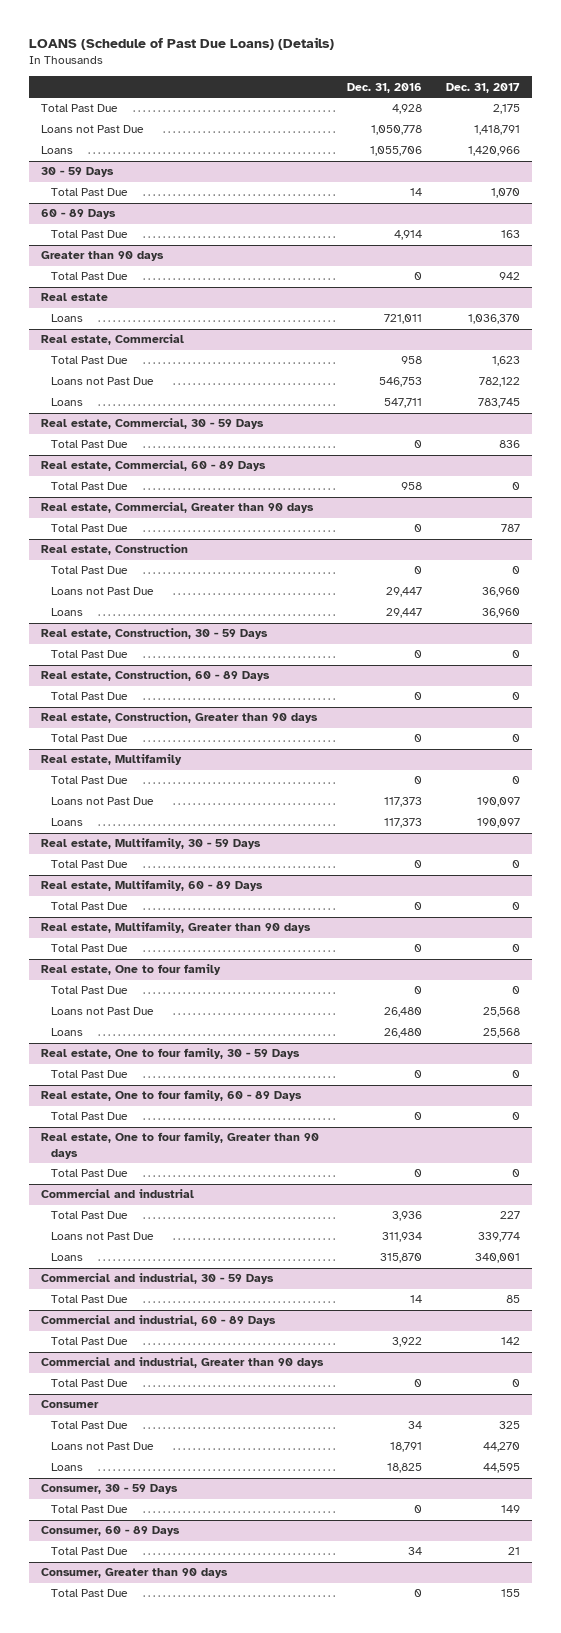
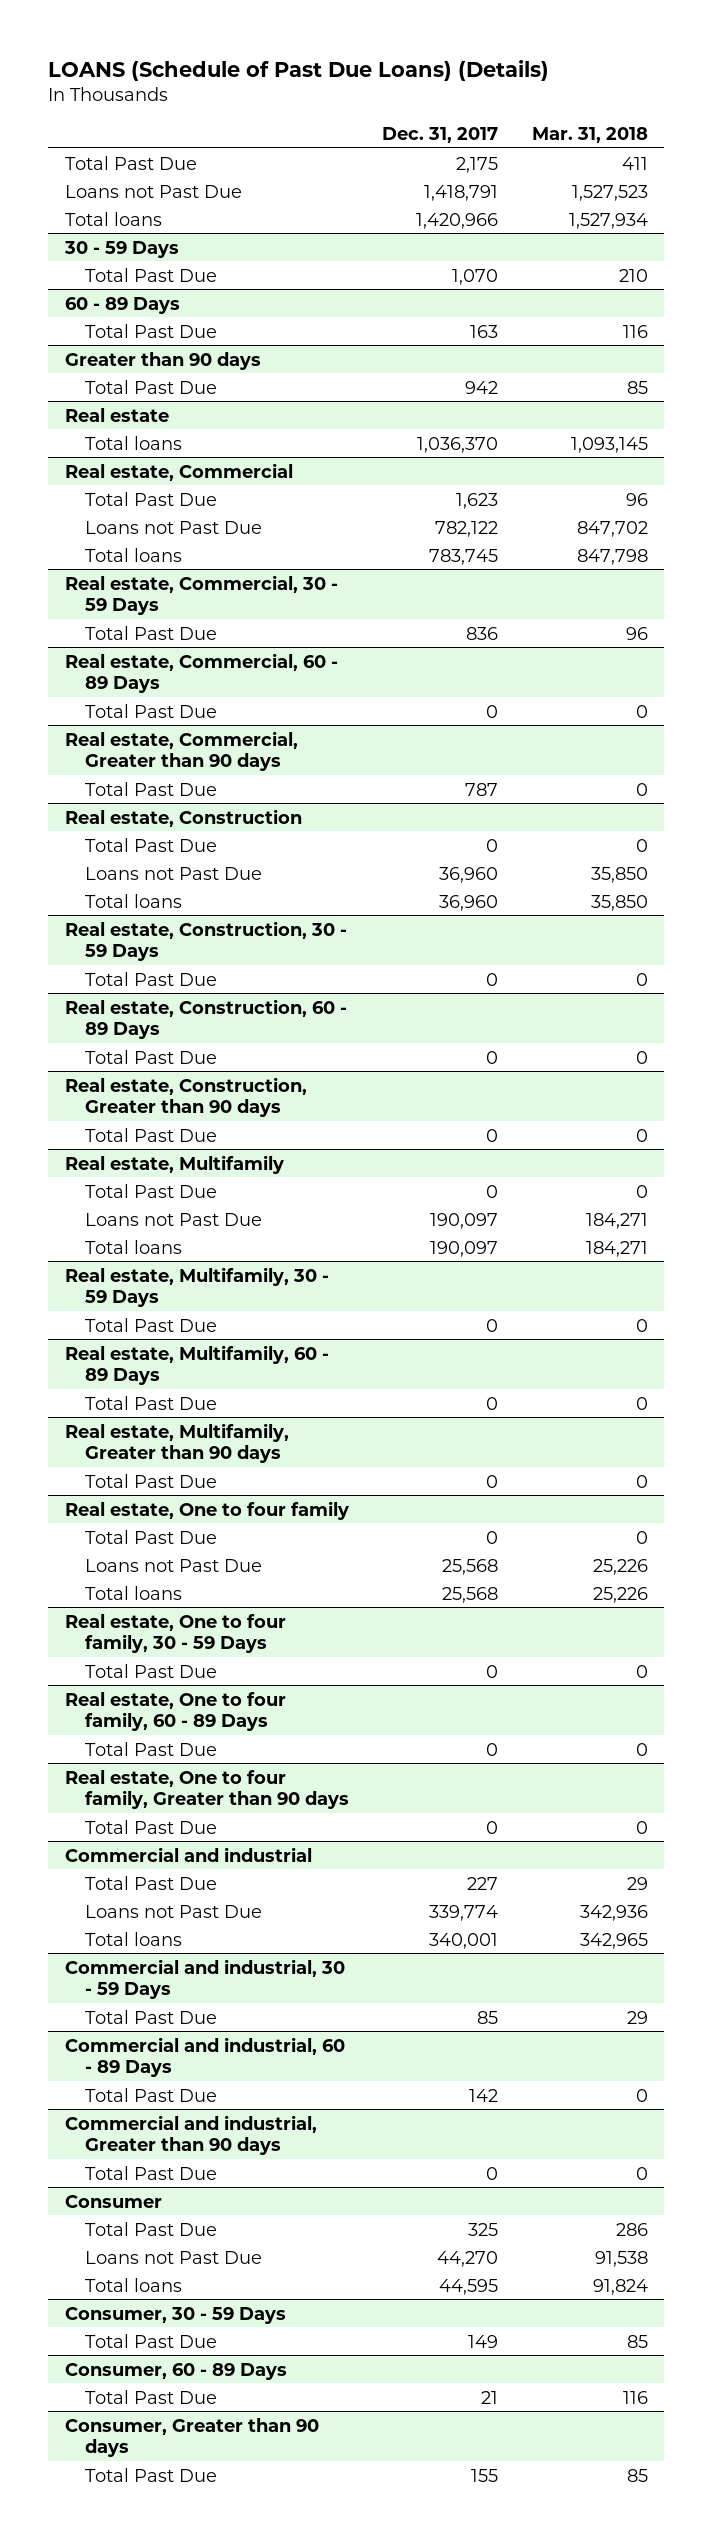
[347,82,423,93] Dec. 31, 2016 -> none
none -> [531,127,648,144] Mar. 31, 2018
[41,146,74,155] Loans -> [65,211,163,226] Total loans
[50,314,83,323] Loans -> [84,435,182,450] Total loans
[50,398,83,407] Loans -> [84,547,182,562] Total loans
[50,608,83,617] Loans -> [84,893,182,908] Total loans
[50,818,83,827] Loans -> [84,1239,182,1254] Total loans
[50,1028,83,1037] Loans -> [84,1585,182,1600] Total loans
[50,1253,83,1262] Loans -> [84,1931,182,1946] Total loans
[50,1463,83,1472] Loans -> [84,2277,182,2292] Total loans

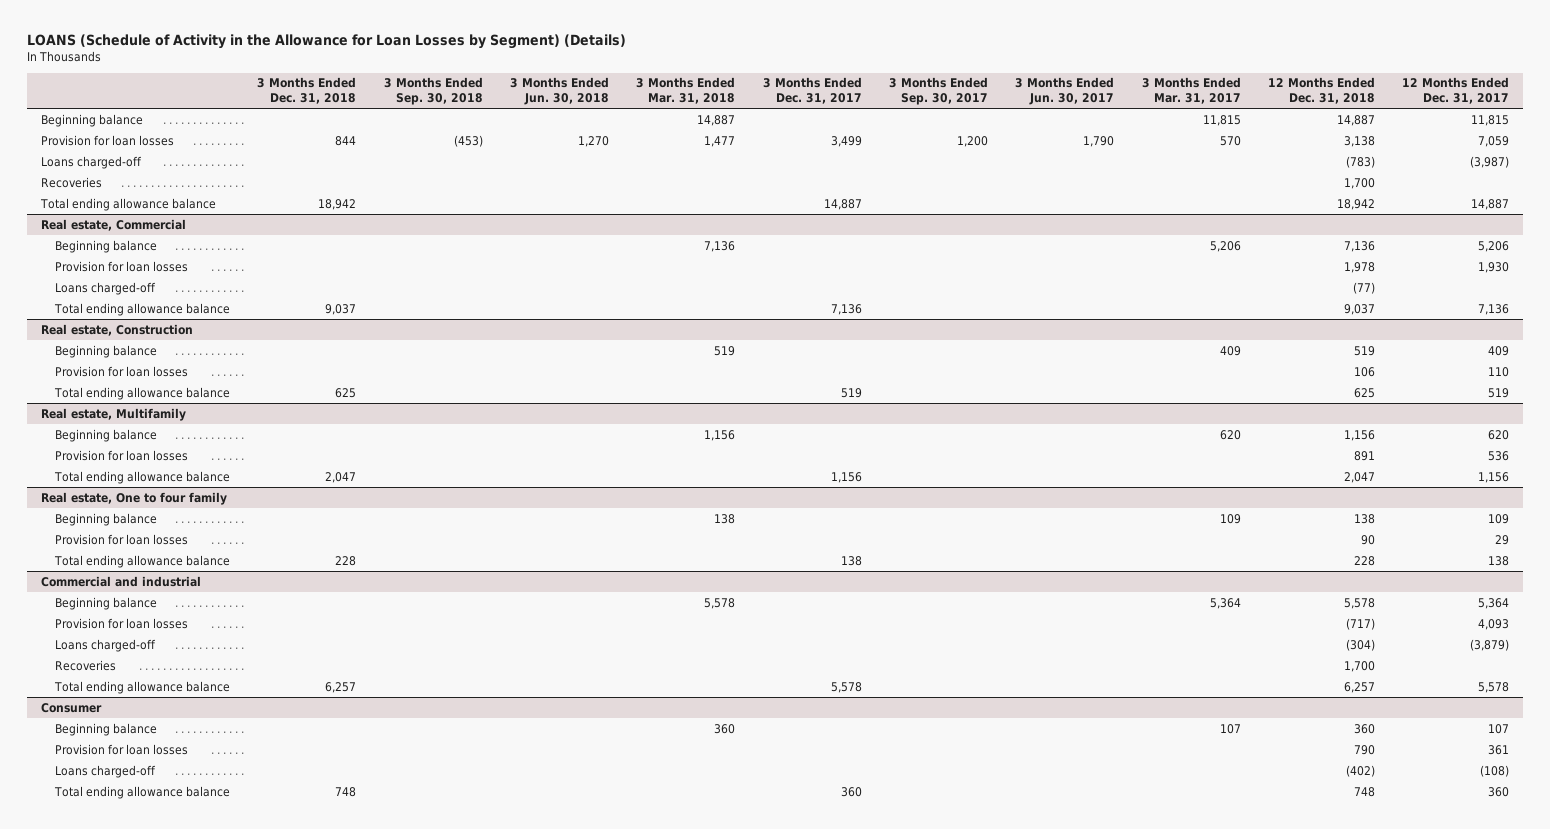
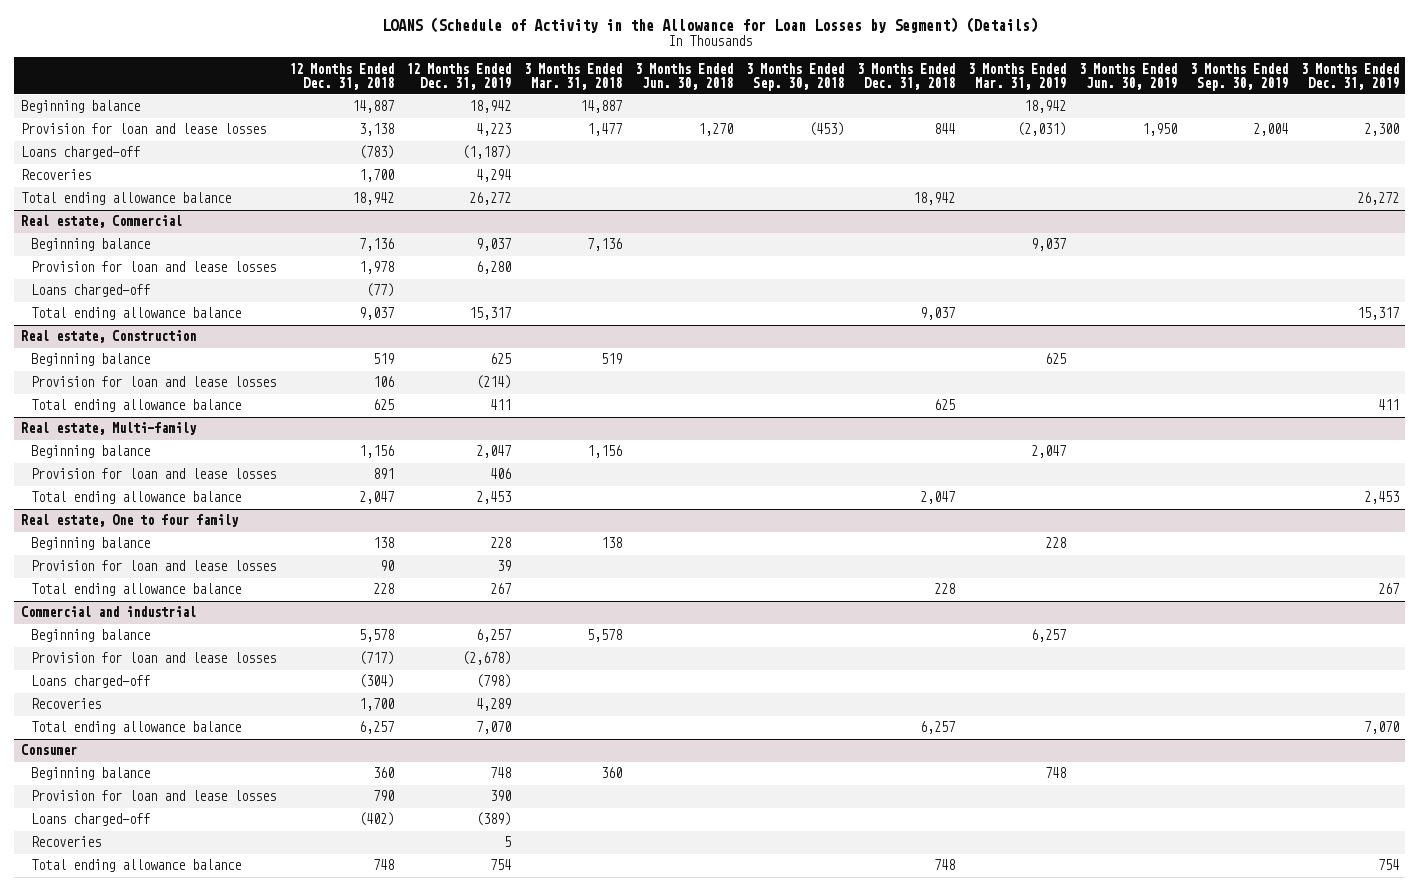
[762,77,862,105] 3 Months Ended Dec. 31, 2017 -> none
[889,77,989,106] 3 Months Ended Sep. 30, 2017 -> none
[1015,77,1115,106] 3 Months Ended Jun. 30, 2017 -> none
[1141,77,1241,105] 3 Months Ended Mar. 31, 2017 -> none
[1402,77,1510,105] 12 Months Ended Dec. 31, 2017 -> none
none -> [406,62,512,90] 12 Months Ended Dec. 31, 2019
none -> [968,62,1067,90] 3 Months Ended Mar. 31, 2019
none -> [1078,62,1177,90] 3 Months Ended Jun. 30, 2019
none -> [1189,62,1288,91] 3 Months Ended Sep. 30, 2019
none -> [1300,62,1399,90] 3 Months Ended Dec. 31, 2019
[40,134,174,146] Provision for loan losses -> [20,123,266,135] Provision for loan and lease losses
[54,260,188,272] Provision for loan losses -> [30,261,276,273] Provision for loan and lease losses
[54,365,188,377] Provision for loan losses -> [30,376,276,388] Provision for loan and lease losses
[40,407,186,421] Real estate, Multifamily -> none
none -> [20,422,197,436] Real estate, Multi-family
[54,449,188,461] Provision for loan losses -> [30,468,276,480] Provision for loan and lease losses
[54,533,188,545] Provision for loan losses -> [30,560,276,572] Provision for loan and lease losses
[54,617,188,629] Provision for loan losses -> [30,652,276,664] Provision for loan and lease losses
[54,743,188,755] Provision for loan losses -> [30,790,276,802] Provision for loan and lease losses
none -> [30,836,101,848] Recoveries

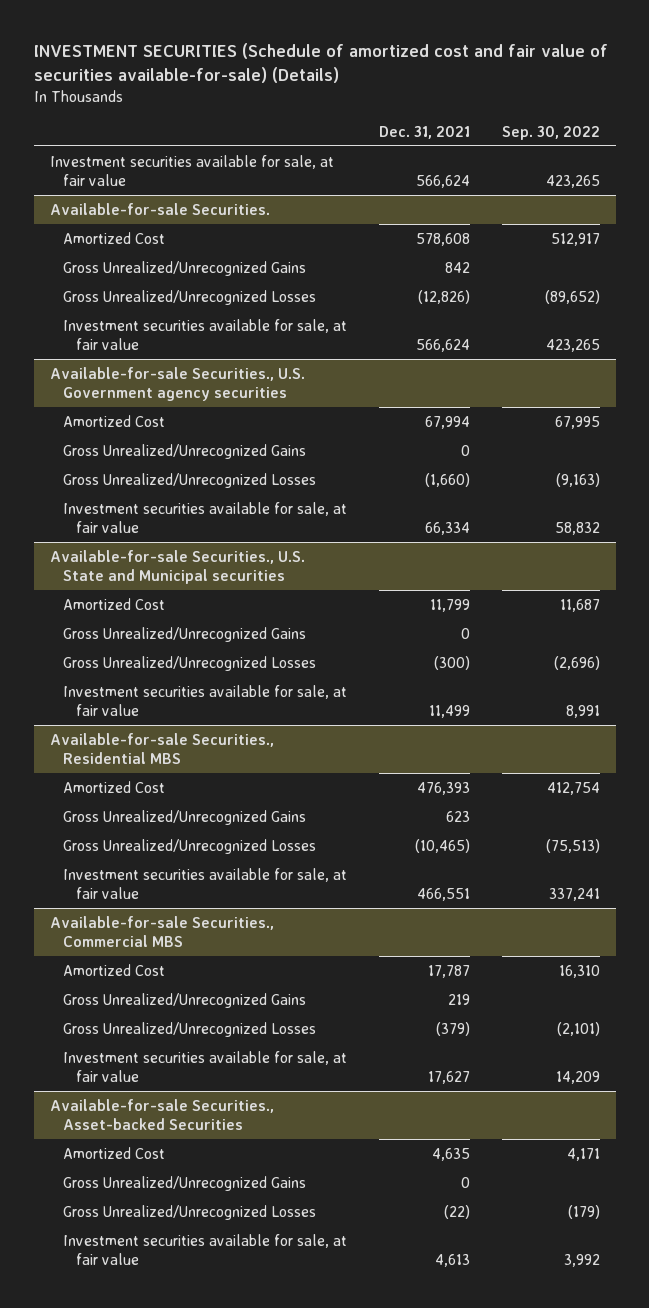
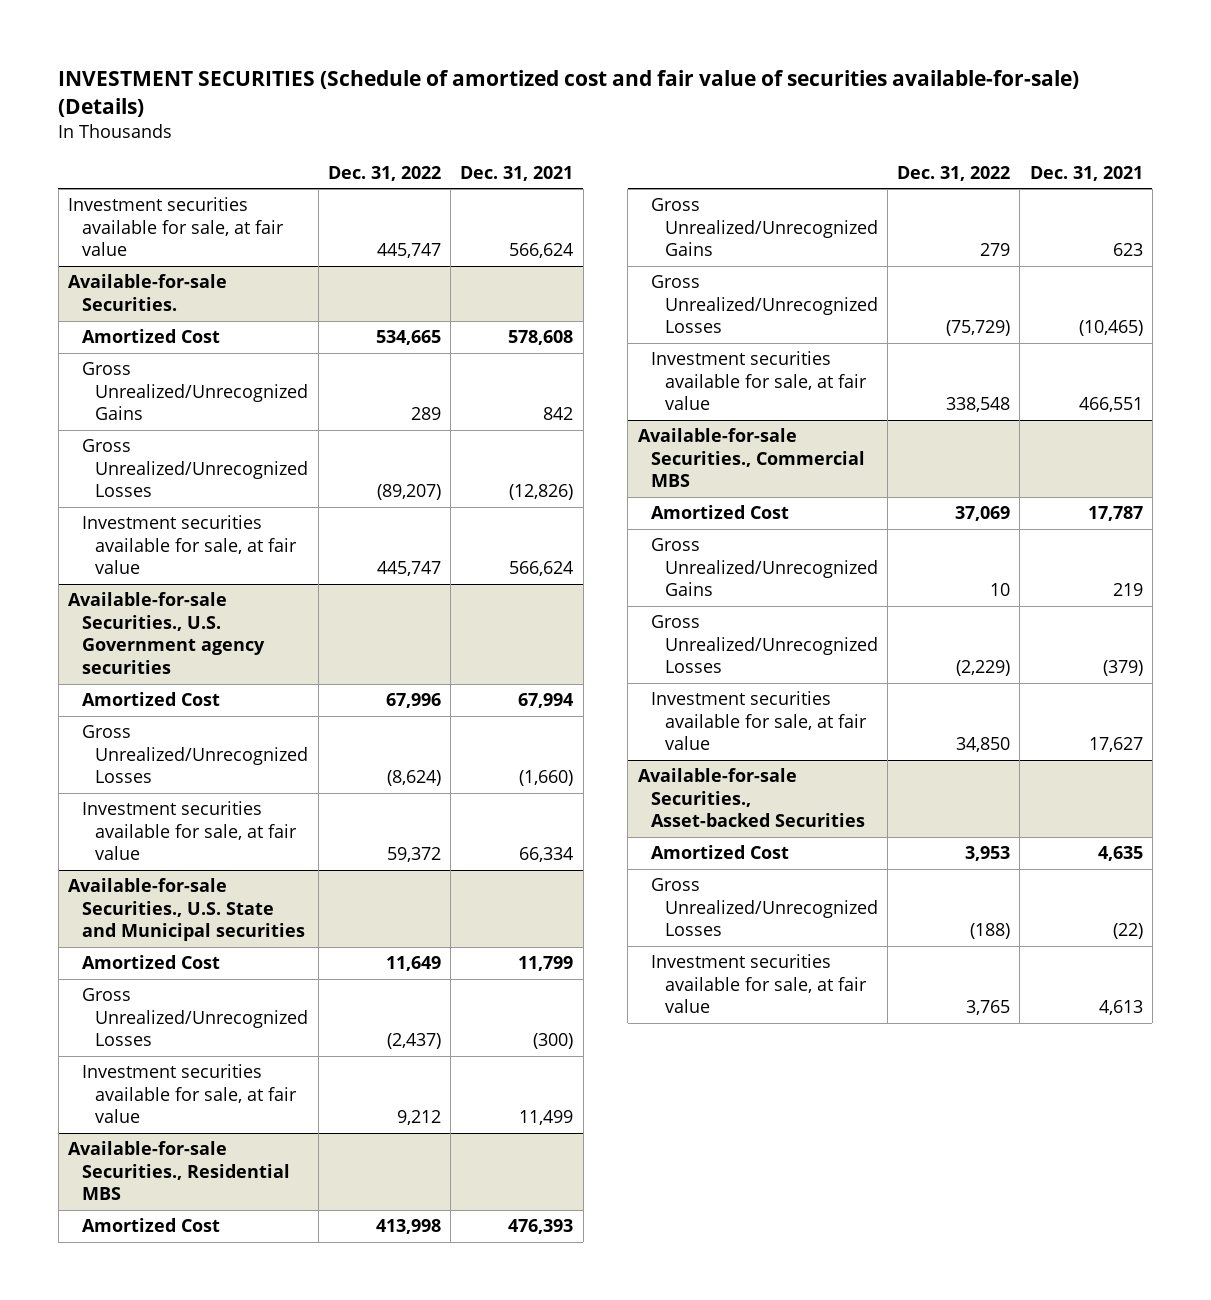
[501,125,600,140] Sep. 30, 2022 -> none
none -> [327,165,441,181] Dec. 31, 2022
[62,443,306,459] Gross Unrealized/Unrecognized Gains -> none
[62,626,306,642] Gross Unrealized/Unrecognized Gains -> none
[62,1175,306,1191] Gross Unrealized/Unrecognized Gains -> none

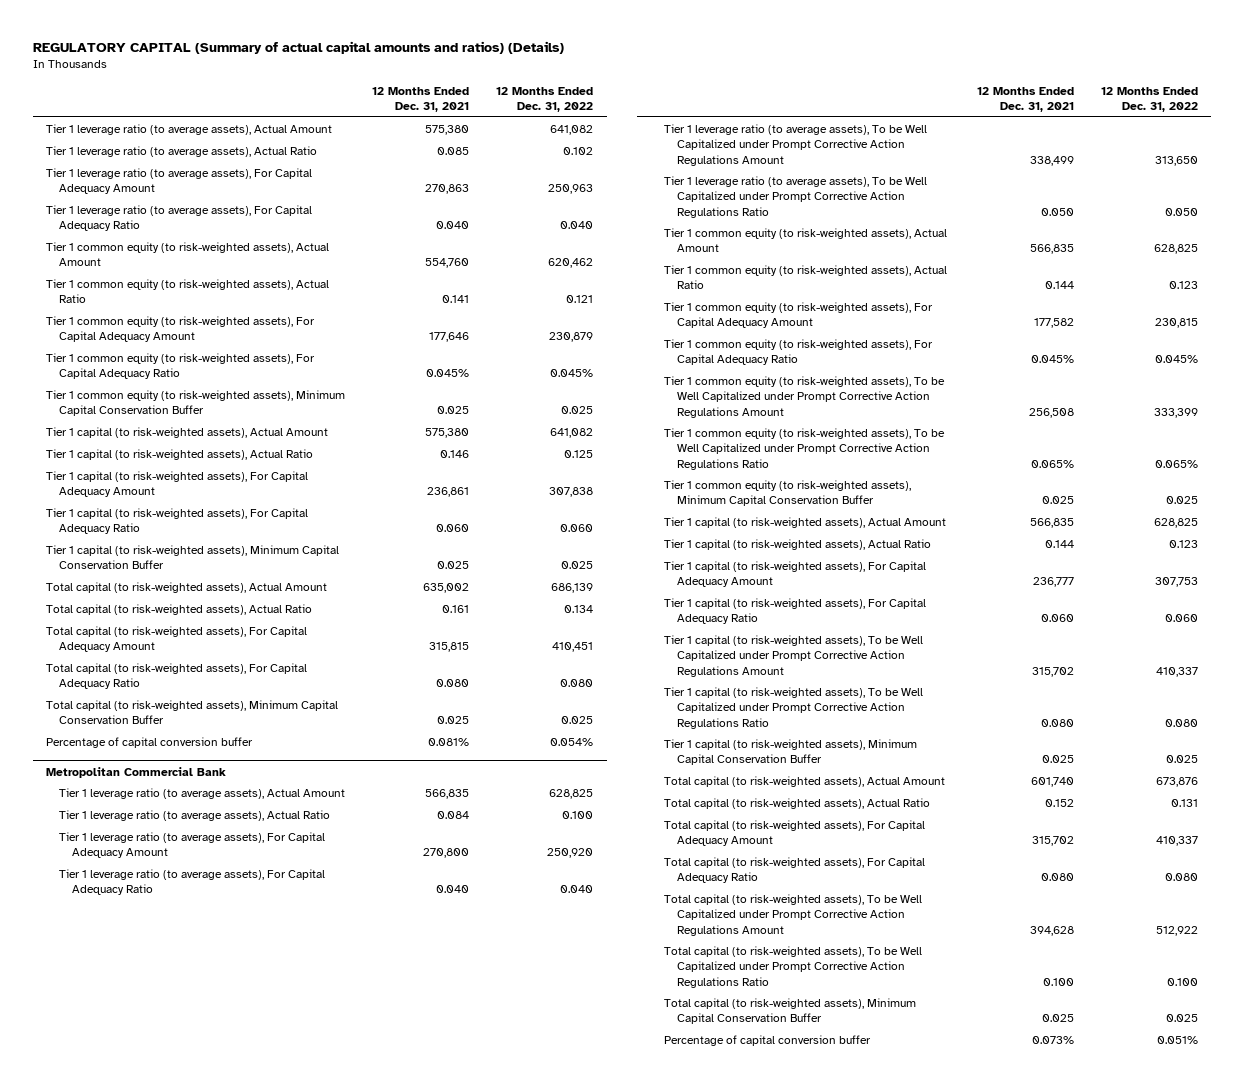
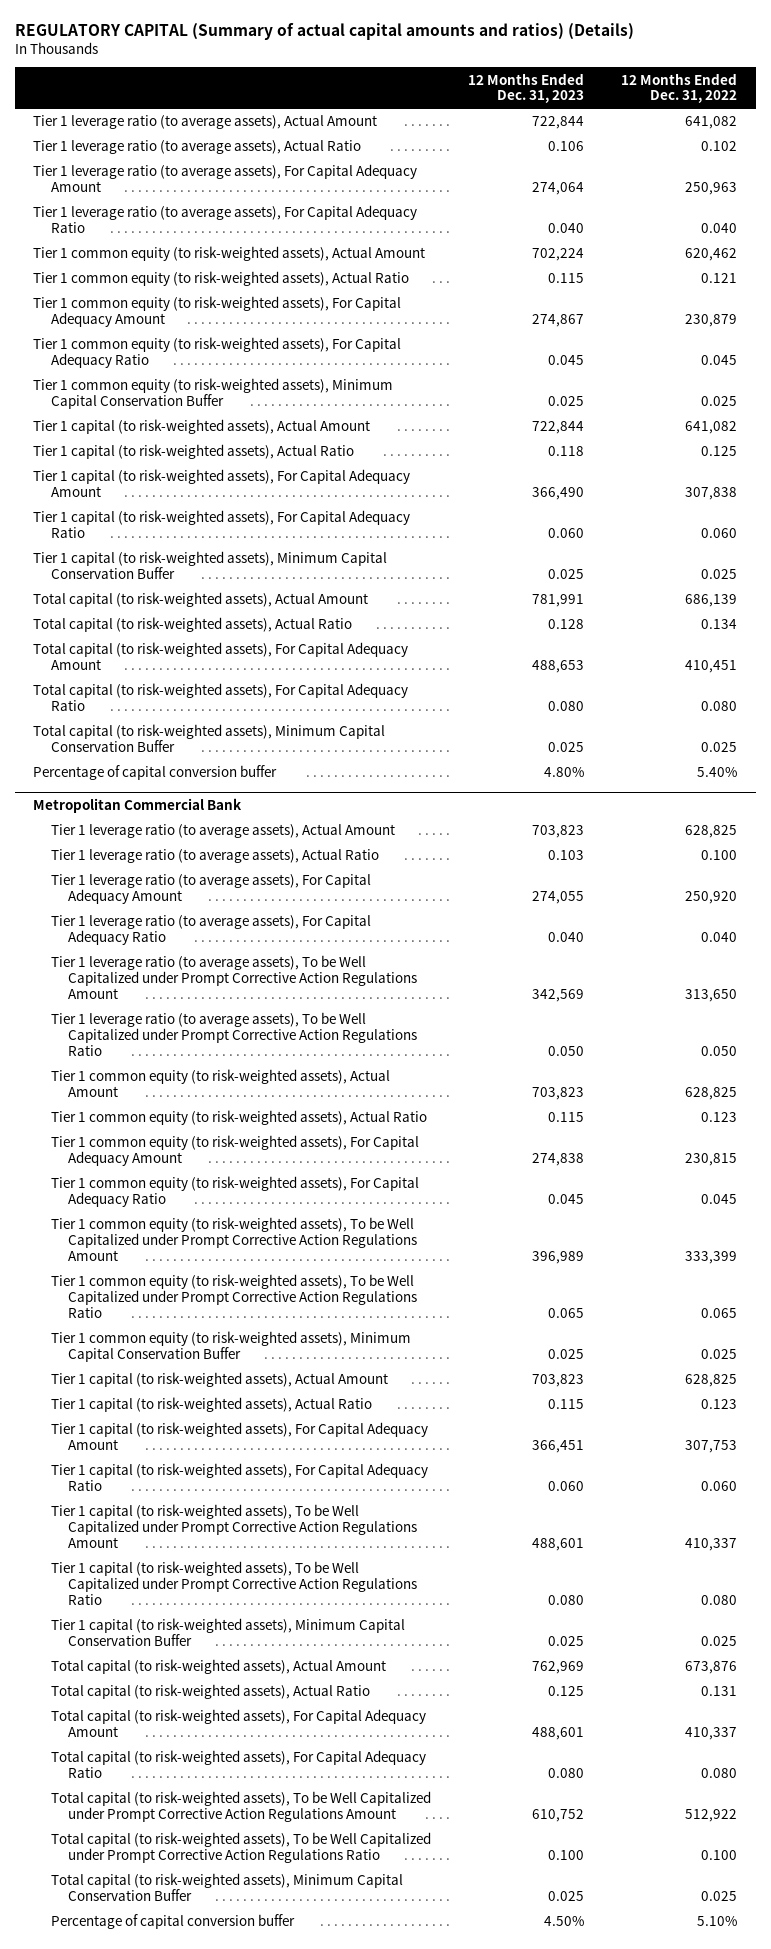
[372,86,470,113] 12 Months Ended Dec. 31, 2021 -> none
none -> [468,72,585,104] 12 Months Ended Dec. 31, 2023
[550,369,594,378] 0.045% -> [701,355,738,366] 0.045
[550,737,594,746] 0.054% -> [697,767,738,778] 5.40%
[1154,355,1198,364] 0.045% -> [701,1194,738,1205] 0.045
[1154,459,1198,468] 0.065% -> [701,1308,738,1319] 0.065
[1156,1035,1198,1044] 0.051% -> [697,1916,738,1927] 5.10%

